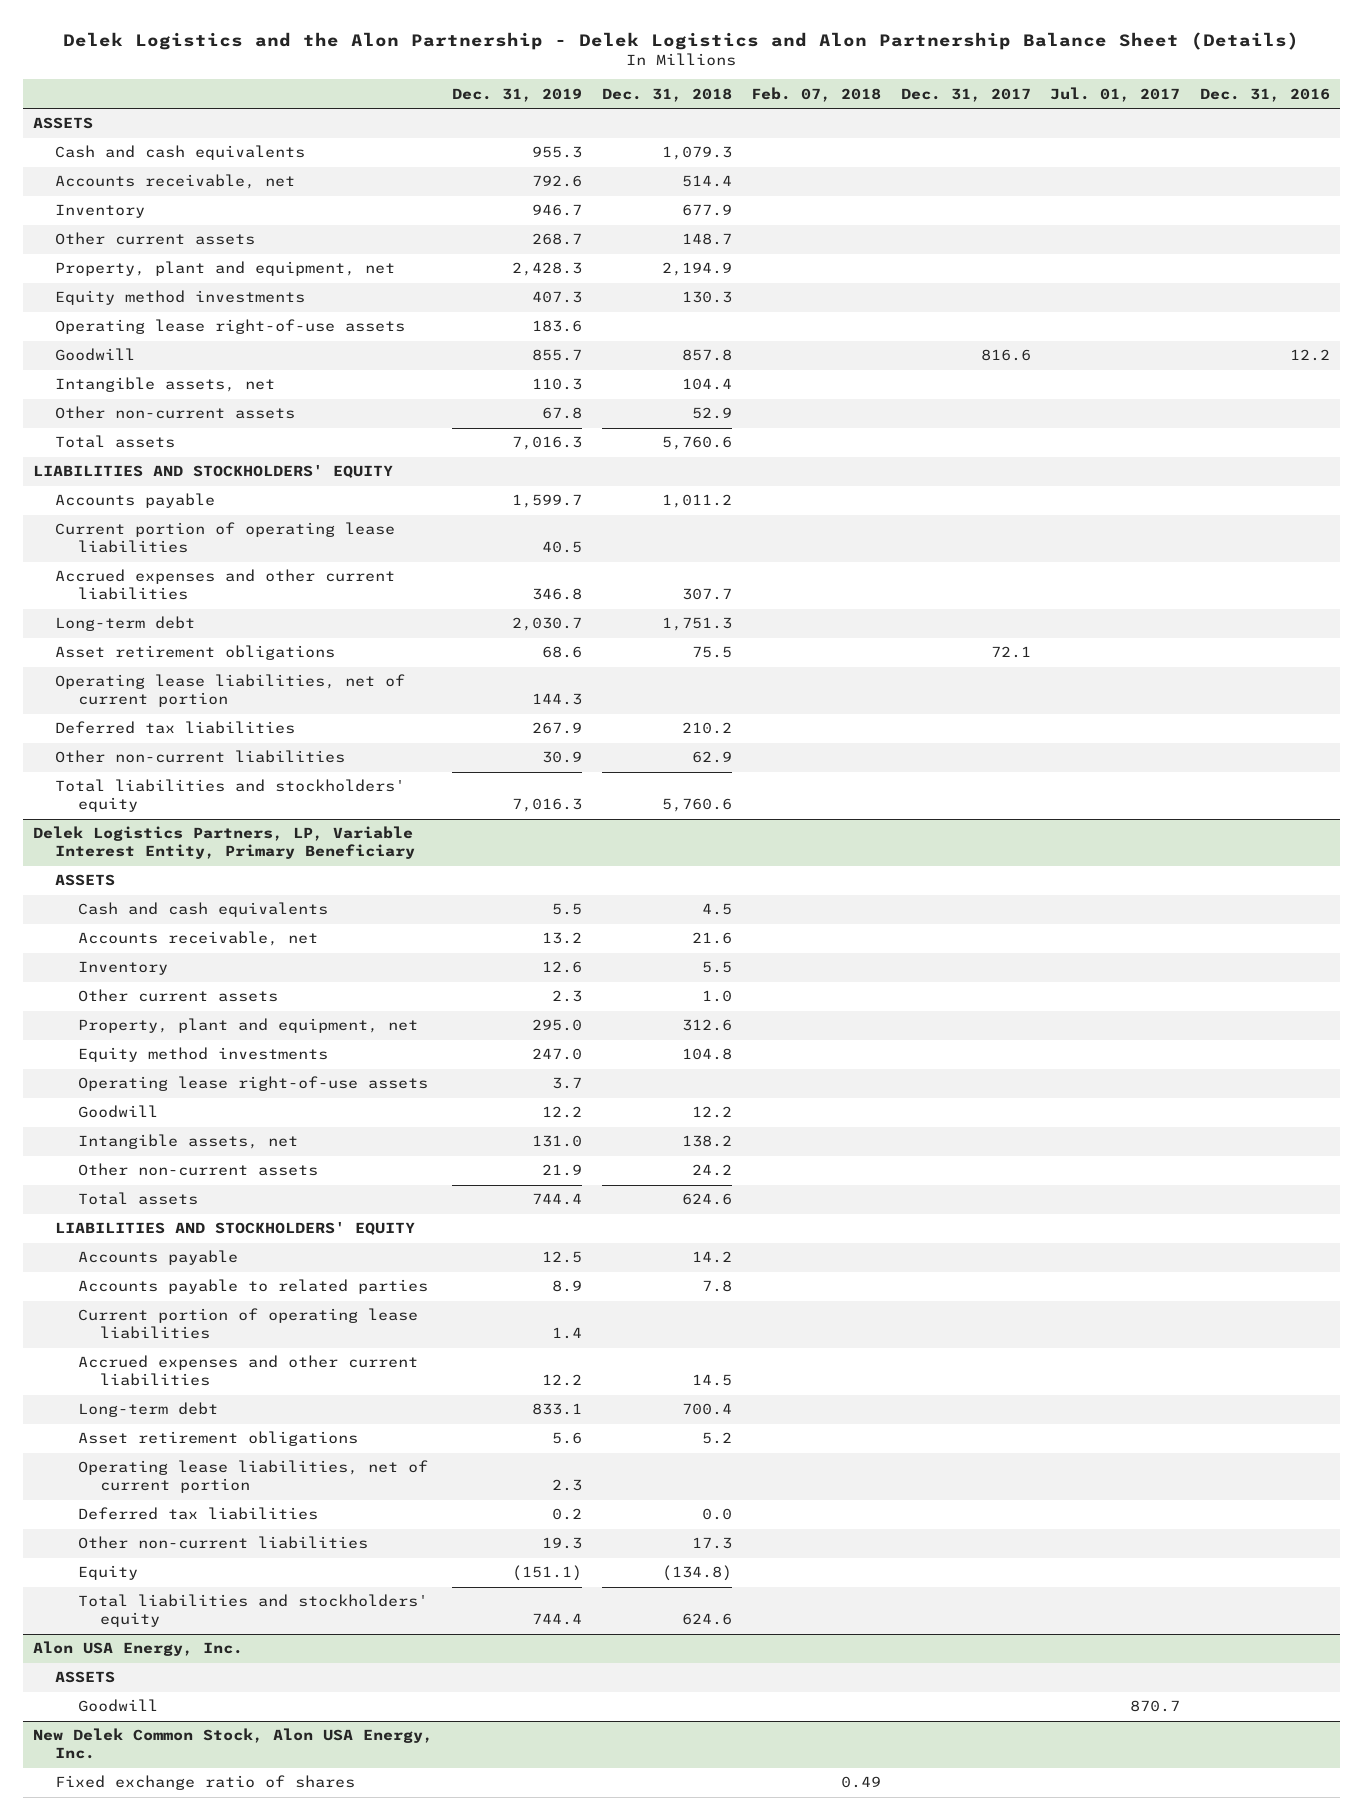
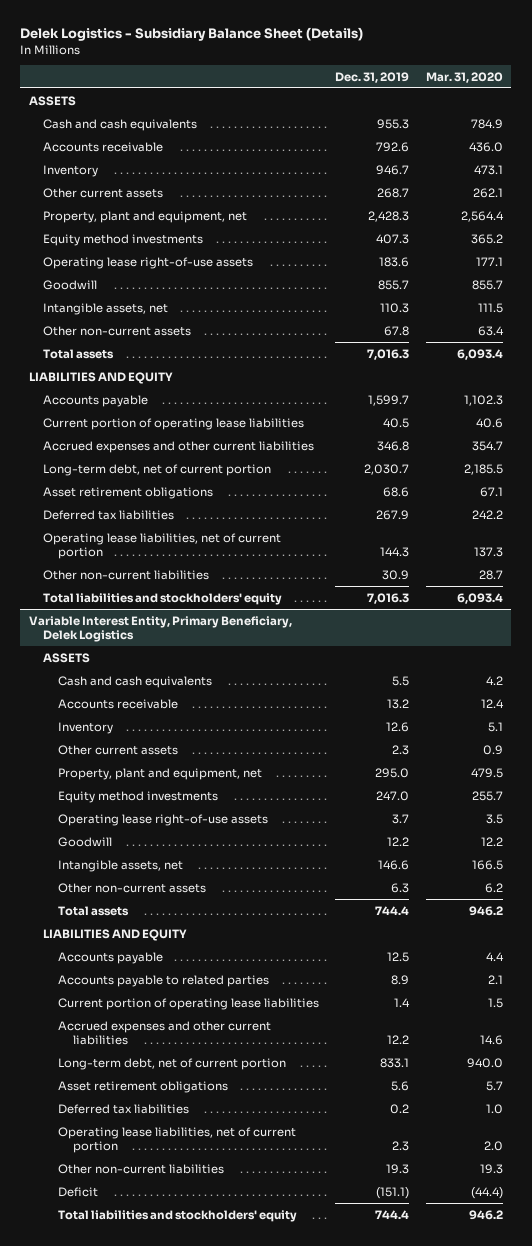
[63,31,1300,50] Delek Logistics and the Alon Partnership - Delek Logistics and Alon Partnership Balance Sheet (Details) -> [20,27,364,42] Delek Logistics - Subsidiary Balance Sheet (Details)
[601,87,732,102] Dec. 31, 2018 -> none
[751,86,882,102] Feb. 07, 2018 -> none
[900,87,1031,102] Dec. 31, 2017 -> none
[1050,86,1181,102] Jul. 01, 2017 -> none
[1199,87,1330,102] Dec. 31, 2016 -> none
none -> [426,71,504,83] Mar. 31, 2020
[55,174,296,190] Accounts receivable, net -> [43,141,164,152] Accounts receivable
[32,465,393,479] LIABILITIES AND STOCKHOLDERS' EQUITY -> [28,371,173,384] LIABILITIES AND EQUITY
[55,616,196,632] Long-term debt -> [43,463,272,476] Long-term debt, net of current portion
[55,674,406,708] Operating lease liabilities, net of current portion -> [43,532,282,559] Operating lease liabilities, net of current portion
[32,826,416,860] Delek Logistics Partners, LP, Variable Interest Entity, Primary Beneficiary -> [28,615,292,642] Variable Interest Entity, Primary Beneficiary, Delek Logistics
[77,931,318,947] Accounts receivable, net -> [57,698,178,709] Accounts receivable
[532,1135,583,1148] 131.0 -> [378,859,410,870] 146.6
[542,1164,583,1177] 21.9 -> [391,882,410,893] 6.3
[55,1222,416,1236] LIABILITIES AND STOCKHOLDERS' EQUITY -> [43,928,188,941] LIABILITIES AND EQUITY
[77,1402,218,1418] Long-term debt -> [57,1057,286,1070] Long-term debt, net of current portion
[77,1460,428,1494] Operating lease liabilities, net of current portion -> none
none -> [57,1126,296,1153] Operating lease liabilities, net of current portion
[77,1565,138,1581] Equity -> [57,1186,98,1197] Deficit
[32,1641,243,1657] Alon USA Energy, Inc. -> none
[55,1671,116,1684] ASSETS -> none
[77,1699,158,1713] Goodwill -> none
[32,1728,433,1760] New Delek Common Stock, Alon USA Energy, Inc. -> none
[55,1775,356,1791] Fixed exchange ratio of shares -> none

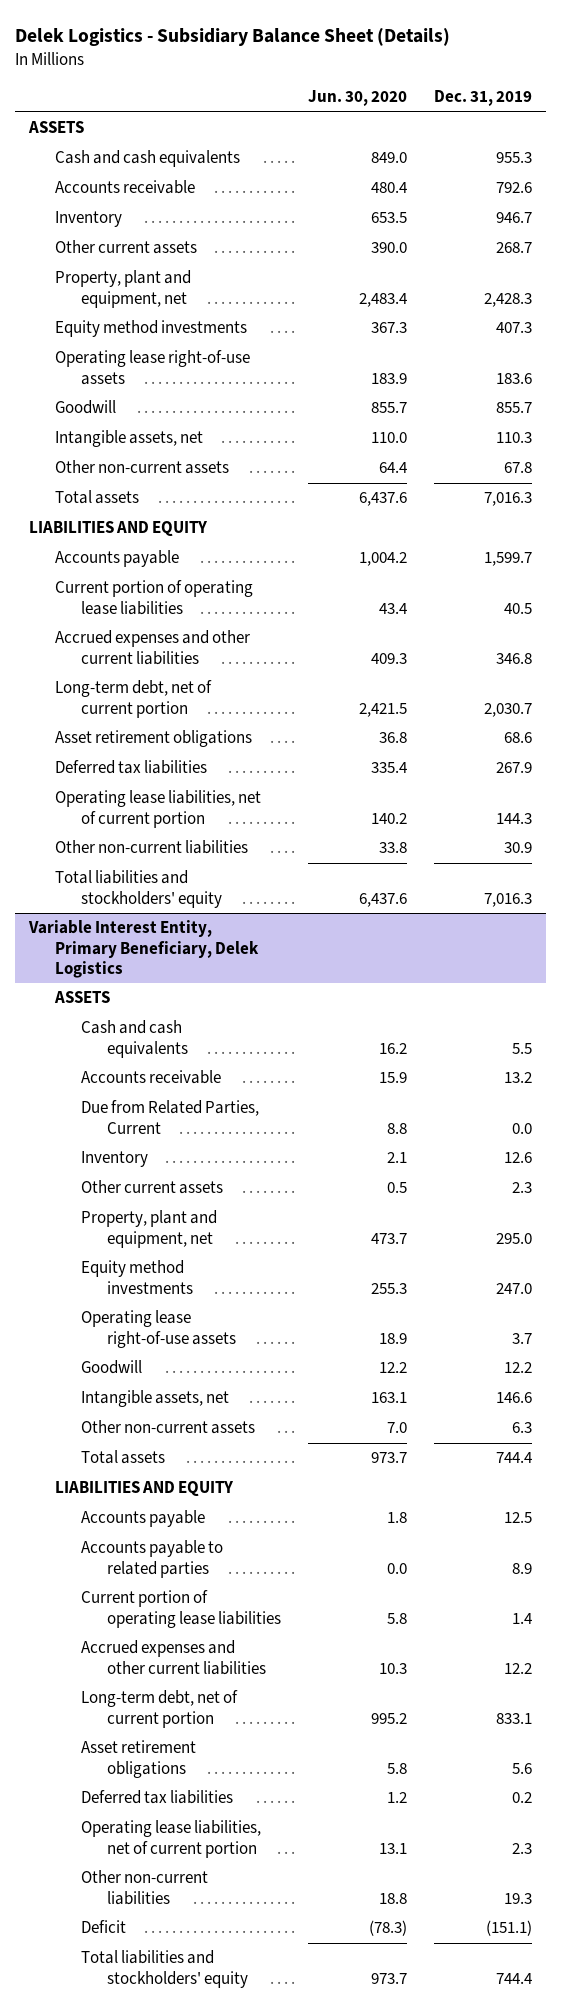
[426,71,504,83] Mar. 31, 2020 -> none
none -> [308,90,408,107] Jun. 30, 2020
none -> [81,1100,260,1134] Due from Related Parties, Current

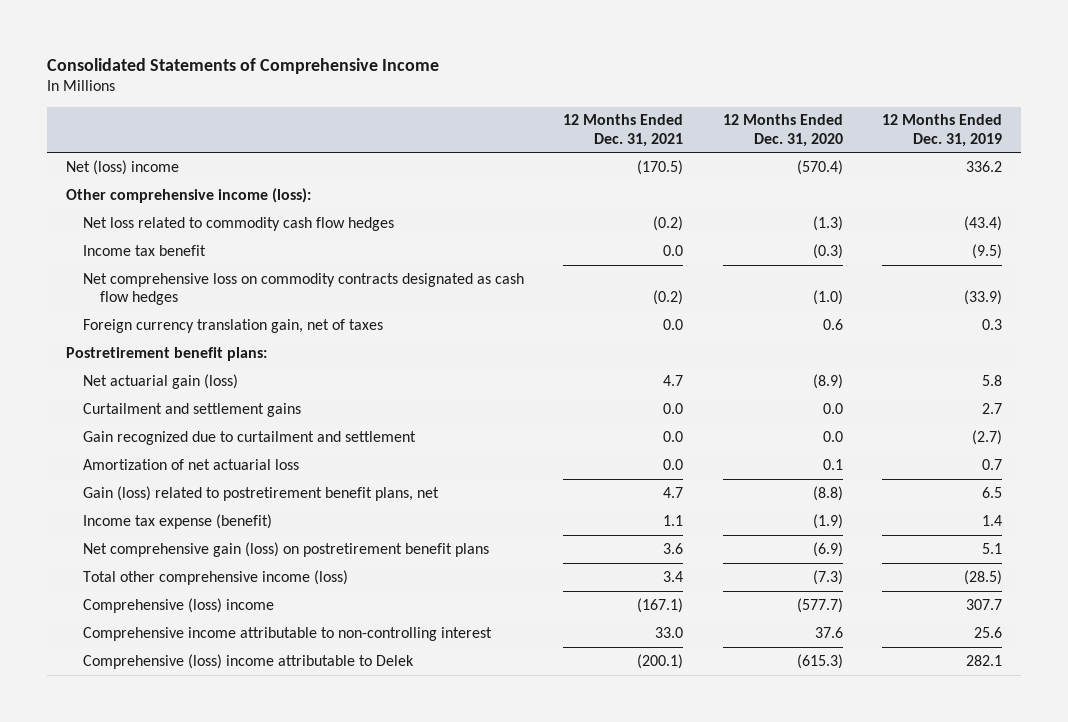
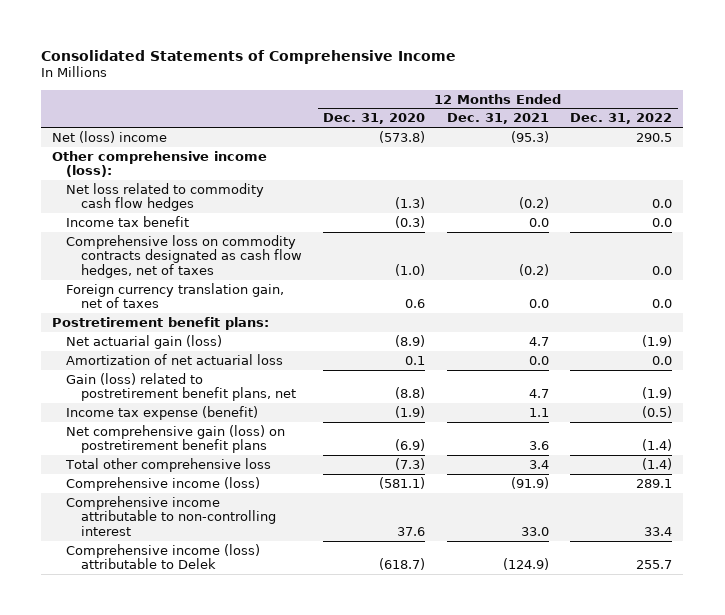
[881,114,1002,147] 12 Months Ended Dec. 31, 2019 -> none
none -> [570,113,673,125] Dec. 31, 2022
[637,159,684,175] (170.5) -> [510,130,549,143] (95.3)
[796,159,843,175] (570.4) -> [379,130,426,143] (573.8)
[83,272,525,305] Net comprehensive loss on commodity contracts designated as cash flow hedges -> [66,234,302,278] Comprehensive loss on commodity contracts designated as cash flow hedges, net of taxes
[83,402,302,417] Curtailment and settlement gains -> none
[83,430,417,445] Gain recognized due to curtailment and settlement -> none
[83,569,349,585] Total other comprehensive income (loss) -> [65,457,272,472] Total other comprehensive loss
[83,597,275,613] Comprehensive (loss) income -> [66,476,261,491] Comprehensive income (loss)
[637,597,684,613] (167.1) -> [510,476,549,489] (91.9)
[796,597,843,613] (577.7) -> [379,476,426,489] (581.1)
[83,653,415,669] Comprehensive (loss) income attributable to Delek -> [66,543,261,570] Comprehensive income (loss) attributable to Delek
[637,653,684,669] (200.1) -> [502,558,549,571] (124.9)
[796,653,843,669] (615.3) -> [379,558,426,571] (618.7)

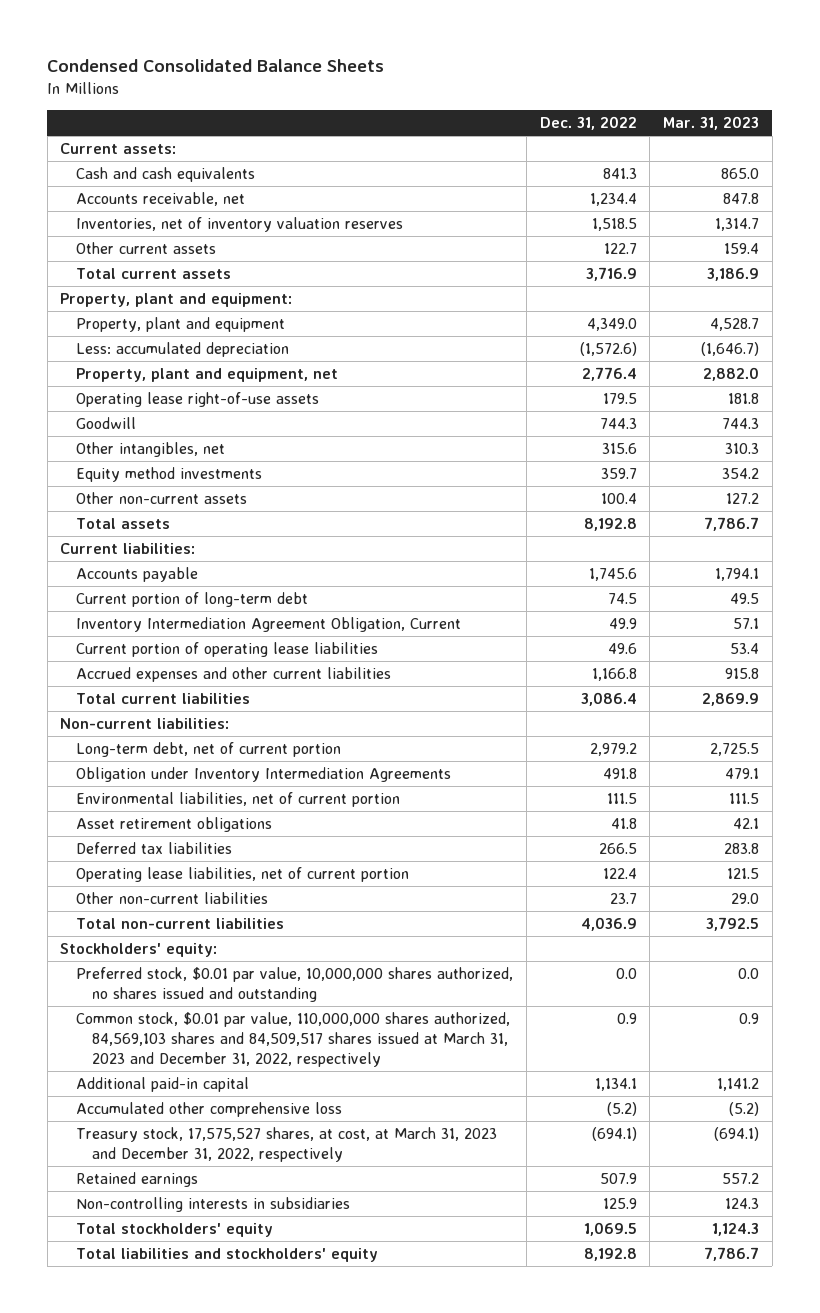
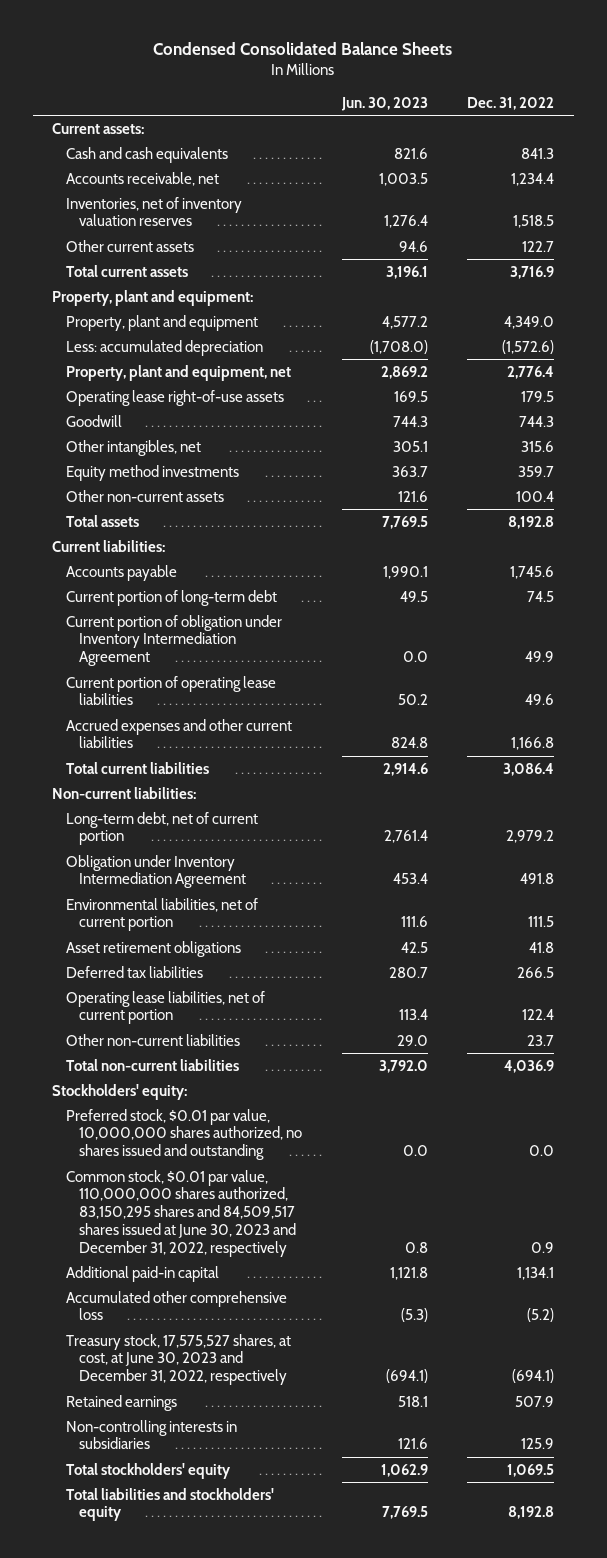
[663,116,760,131] Mar. 31, 2023 -> none
none -> [340,96,428,111] Jun. 30, 2023
[76,616,462,632] Inventory Intermediation Agreement Obligation, Current -> [65,614,282,667] Current portion of obligation under Inventory Intermediation Agreement
[76,766,452,782] Obligation under Inventory Intermediation Agreements -> [65,854,247,889] Obligation under Inventory Intermediation Agreement
[76,1011,511,1068] Common stock, $0.01 par value, 110,000,000 shares authorized, 84,569,103 shares and 84,509,517 shares issued at March 31, 2023 and December 31, 2022, respectively -> [65,1169,297,1257] Common stock, $0.01 par value, 110,000,000 shares authorized, 83,150,295 shares and 84,509,517 shares issued at June 30, 2023 and December 31, 2022, respectively
[76,1126,498,1163] Treasury stock, 17,575,527 shares, at cost, at March 31, 2023 and December 31, 2022, respectively -> [65,1333,291,1386] Treasury stock, 17,575,527 shares, at cost, at June 30, 2023 and December 31, 2022, respectively

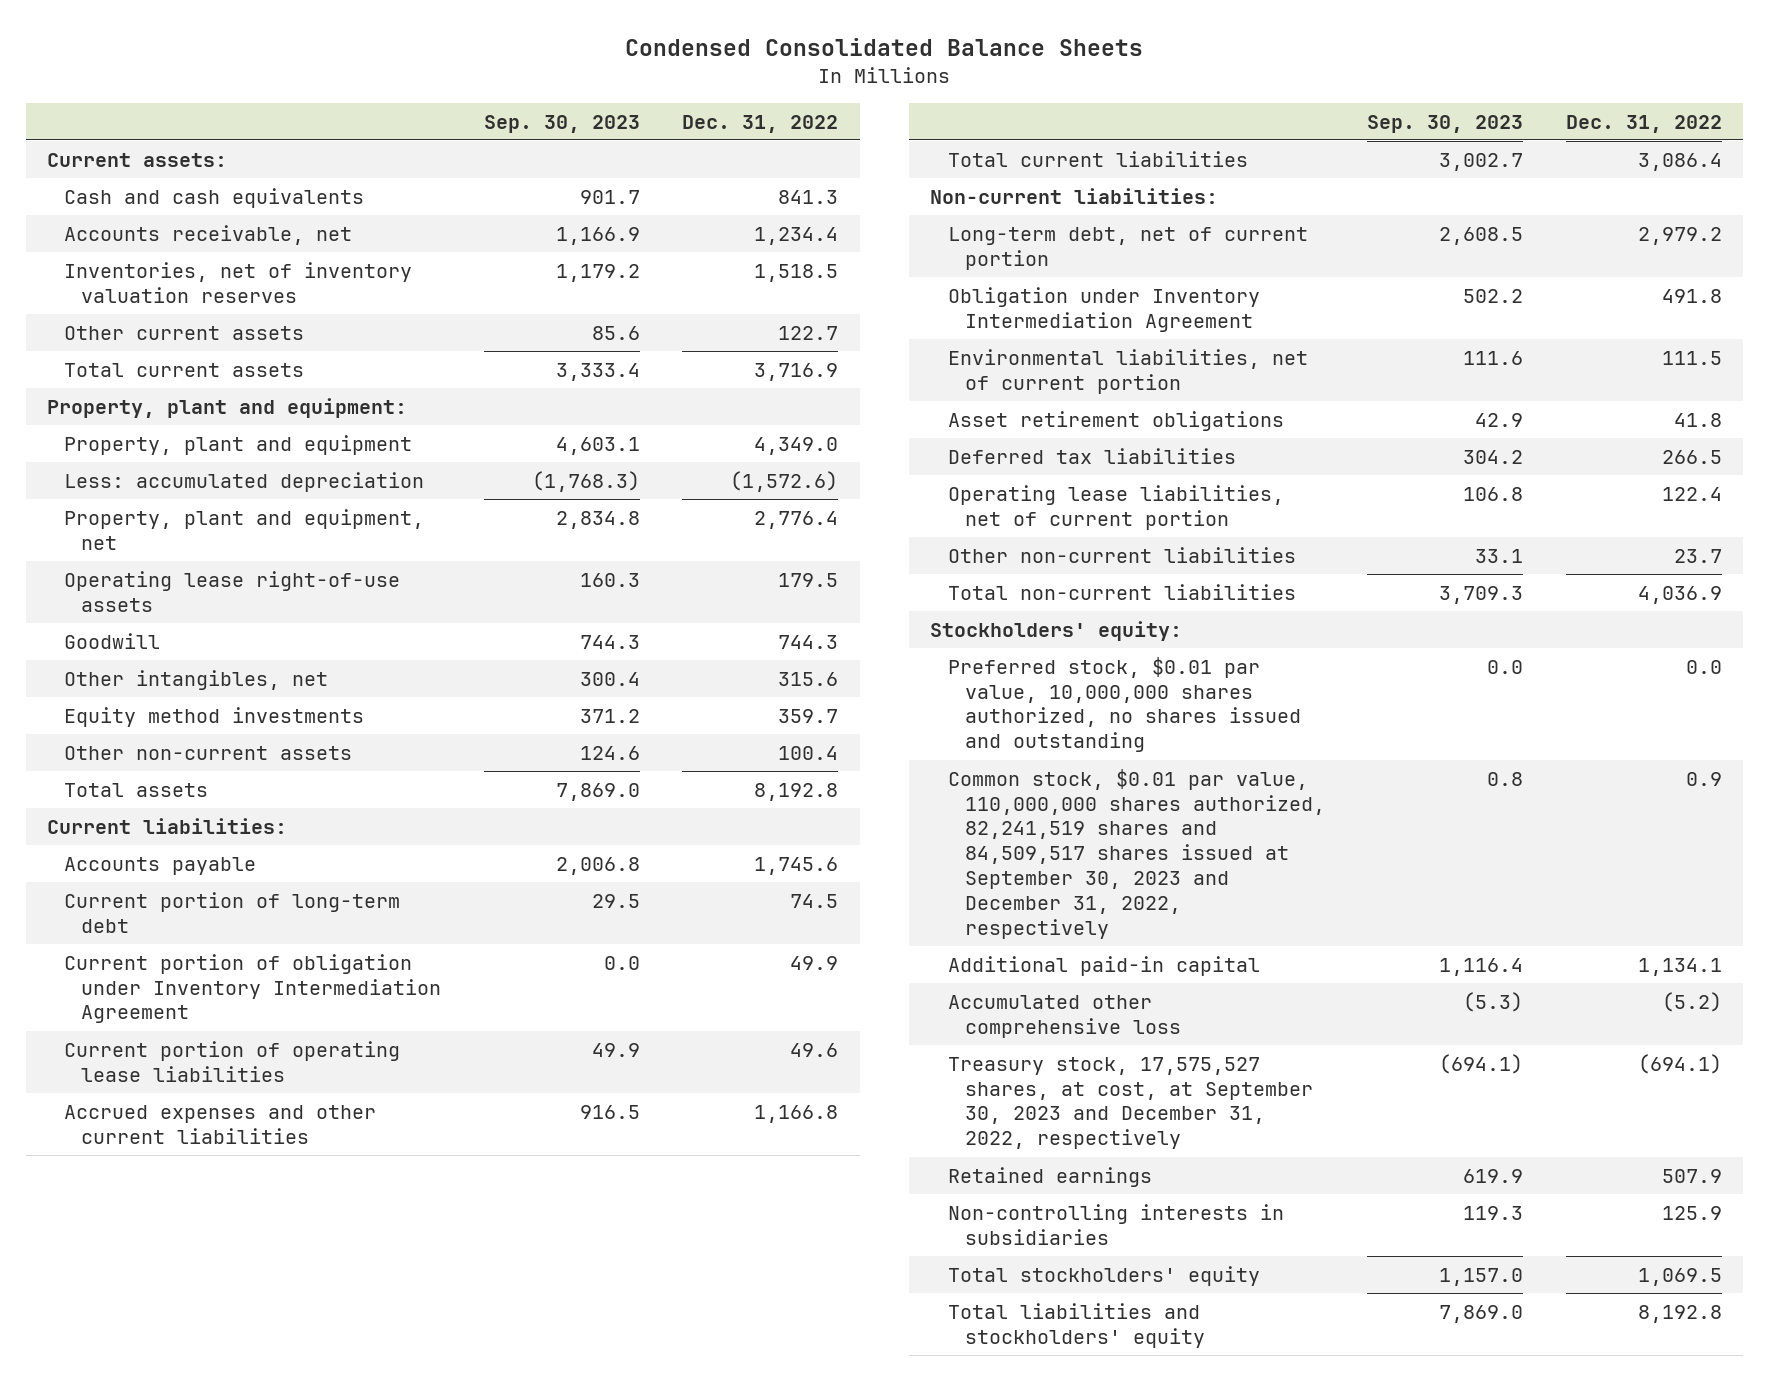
[340,96,428,111] Jun. 30, 2023 -> none
none -> [483,114,640,133] Sep. 30, 2023
[65,1169,297,1257] Common stock, $0.01 par value, 110,000,000 shares authorized, 83,150,295 shares and 84,509,517 shares issued at June 30, 2023 and December 31, 2022, respectively -> [947,768,1325,939] Common stock, $0.01 par value, 110,000,000 shares authorized, 82,241,519 shares and 84,509,517 shares issued at September 30, 2023 and December 31, 2022, respectively
[65,1333,291,1386] Treasury stock, 17,575,527 shares, at cost, at June 30, 2023 and December 31, 2022, respectively -> [947,1056,1313,1150] Treasury stock, 17,575,527 shares, at cost, at September 30, 2023 and December 31, 2022, respectively

